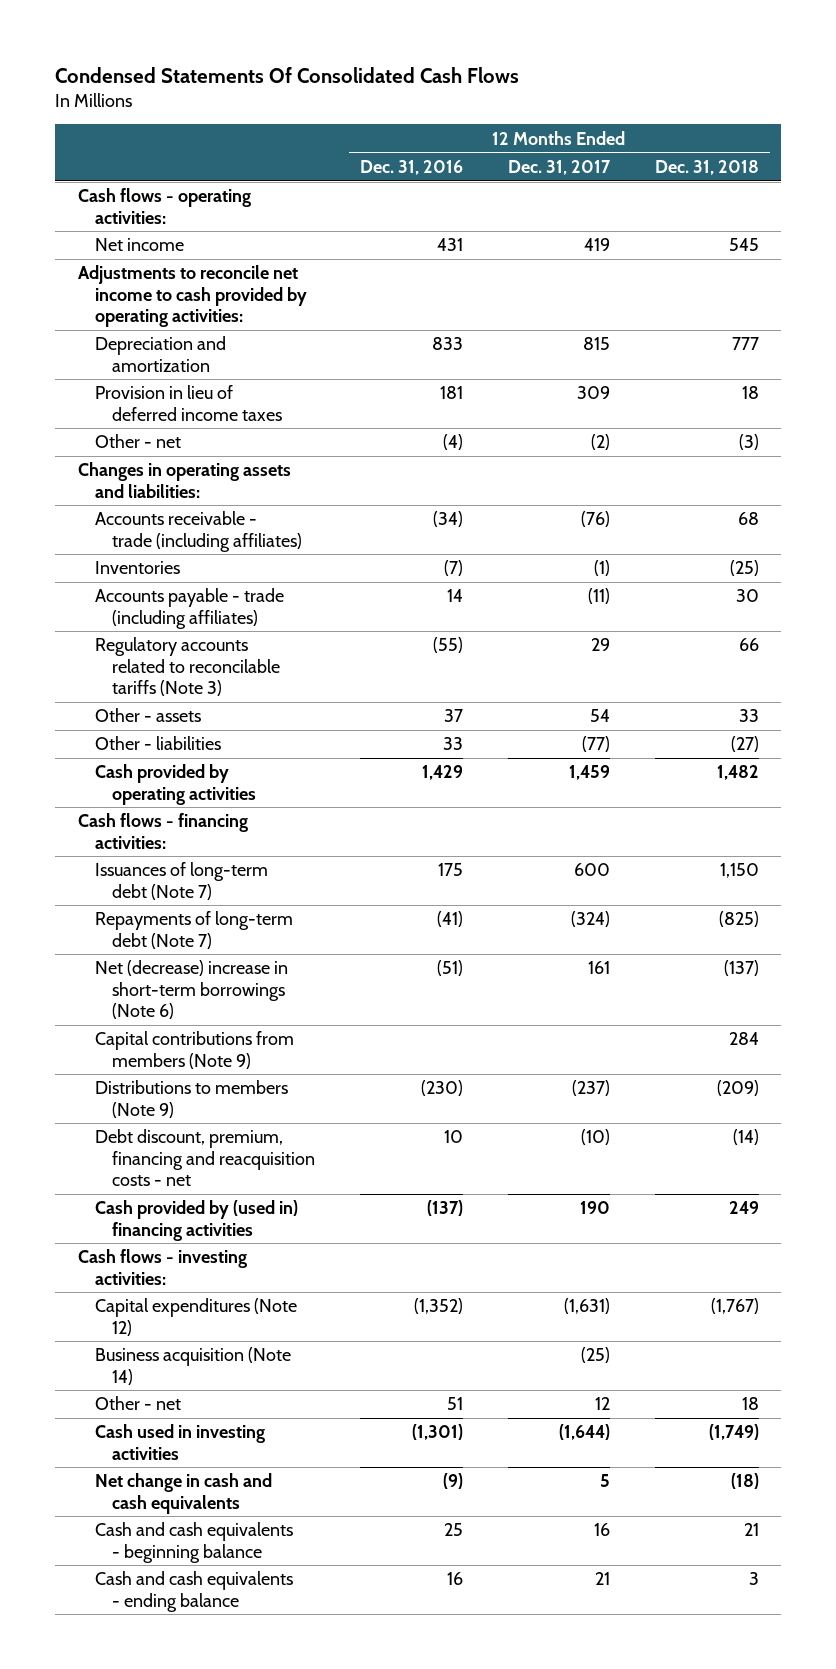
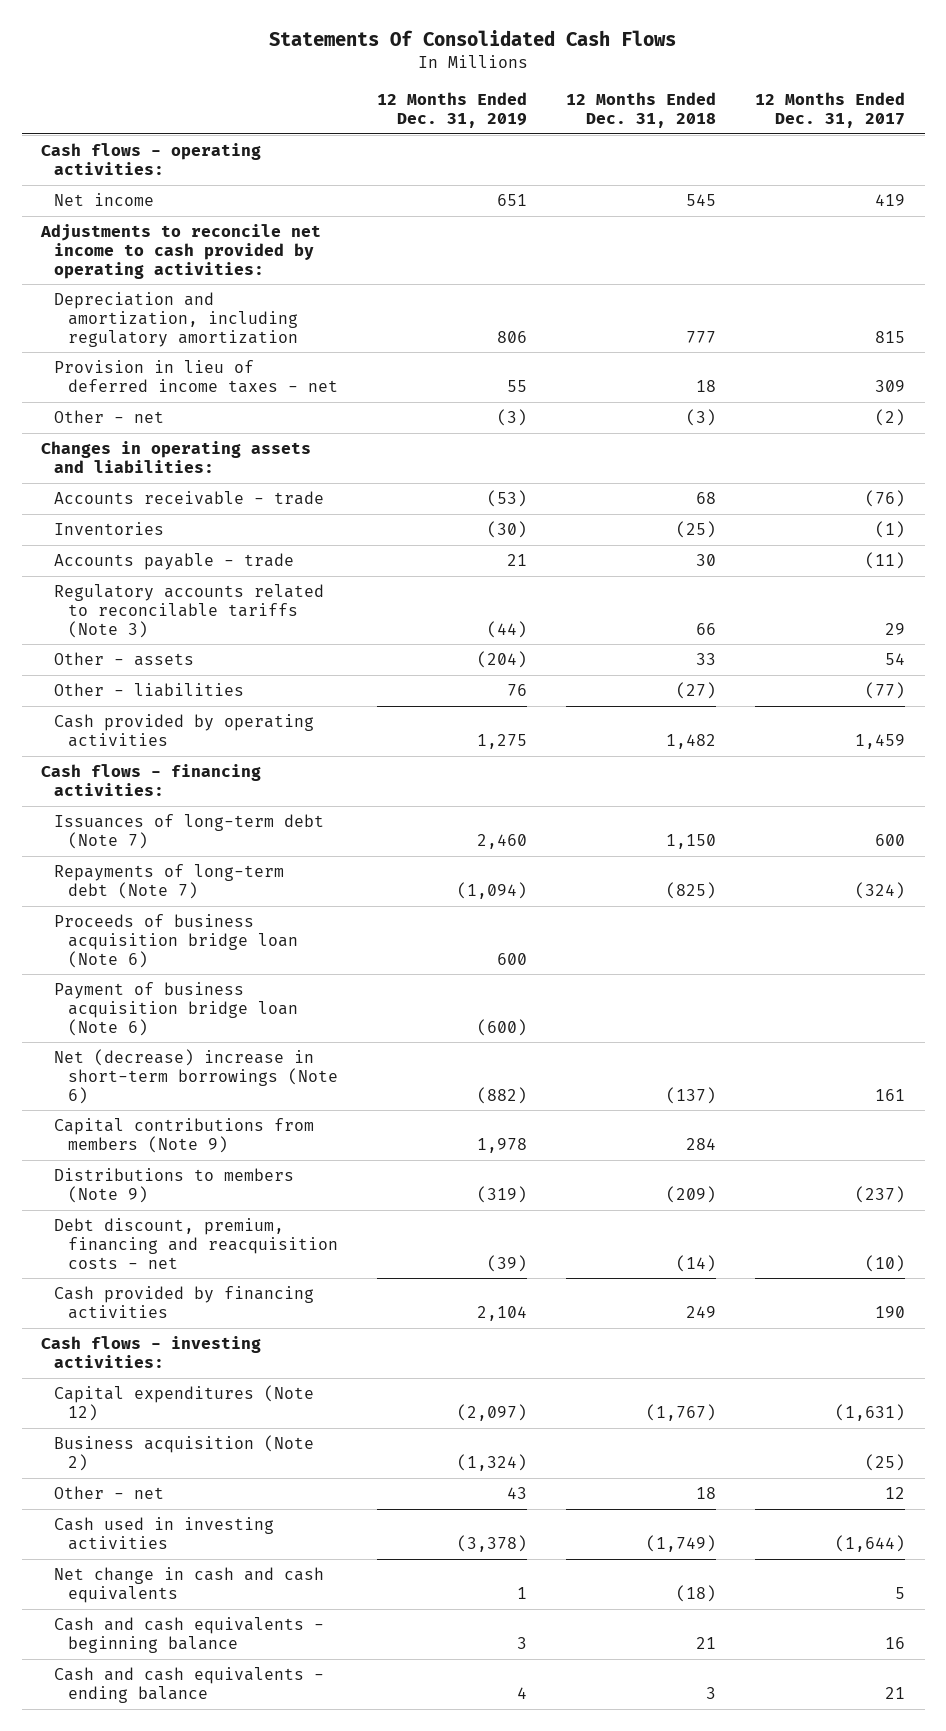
[55,66,520,83] Condensed Statements Of Consolidated Cash Flows -> [269,30,677,47] Statements Of Consolidated Cash Flows
[359,159,463,175] Dec. 31, 2016 -> none
none -> [376,92,527,129] 12 Months Ended Dec. 31, 2019
[94,336,226,372] Depreciation and amortization -> [54,292,298,347] Depreciation and amortization, including regulatory amortization
[94,385,282,421] Provision in lieu of deferred income taxes -> [54,360,338,393] Provision in lieu of deferred income taxes - net
[94,511,302,552] Accounts receivable - trade (including affiliates) -> [54,491,325,506] Accounts receivable - trade
[94,588,284,629] Accounts payable - trade (including affiliates) -> [54,553,295,571] Accounts payable - trade
none -> [54,914,298,968] Proceeds of business acquisition bridge loan (Note 6)
none -> [54,982,298,1036] Payment of business acquisition bridge loan (Note 6)
[94,1200,298,1241] Cash provided by (used in) financing activities -> [54,1286,315,1319] Cash provided by financing activities
[94,1347,291,1385] Business acquisition (Note 14) -> [54,1435,315,1471] Business acquisition (Note 2)

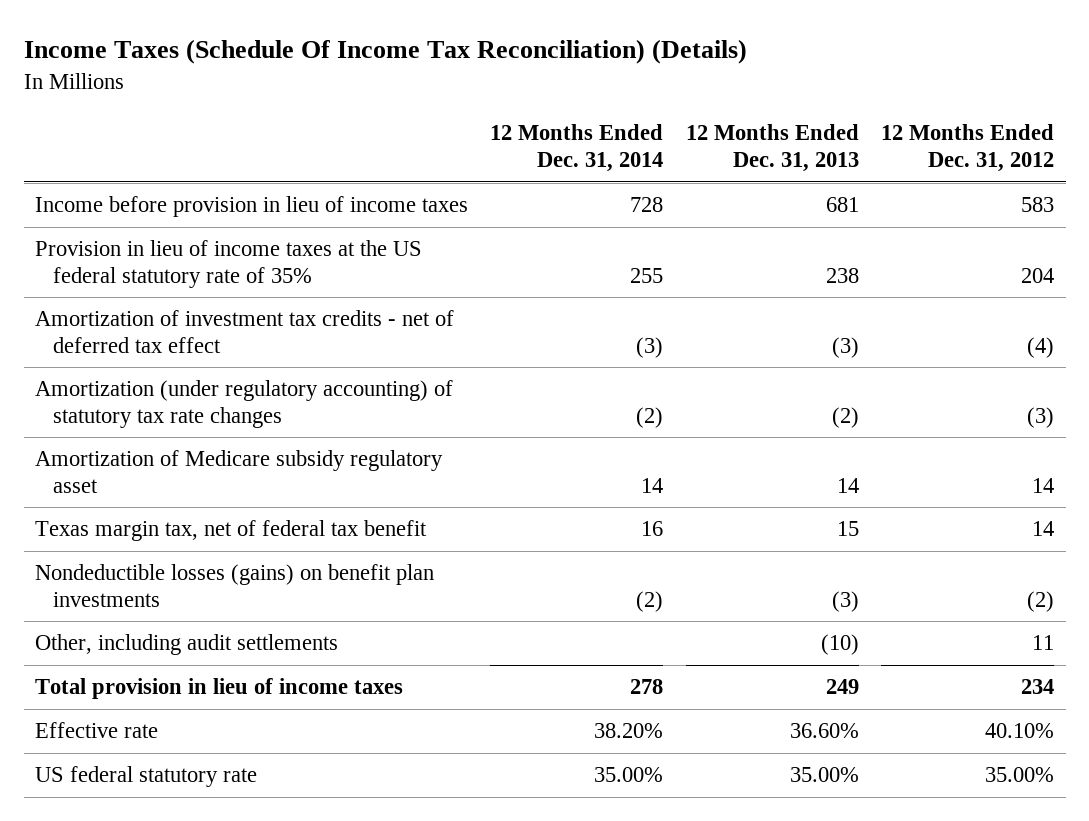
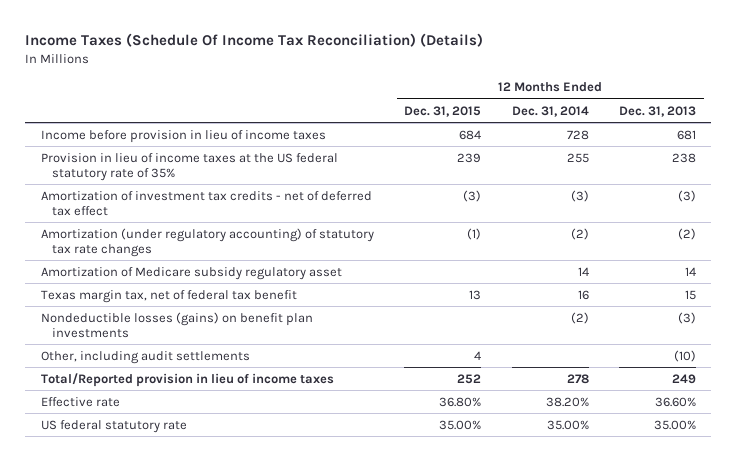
[881,124,1055,172] 12 Months Ended Dec. 31, 2012 -> none
none -> [404,105,482,117] Dec. 31, 2015
[34,678,403,700] Total provision in lieu of income taxes -> [40,372,334,387] Total/Reported provision in lieu of income taxes

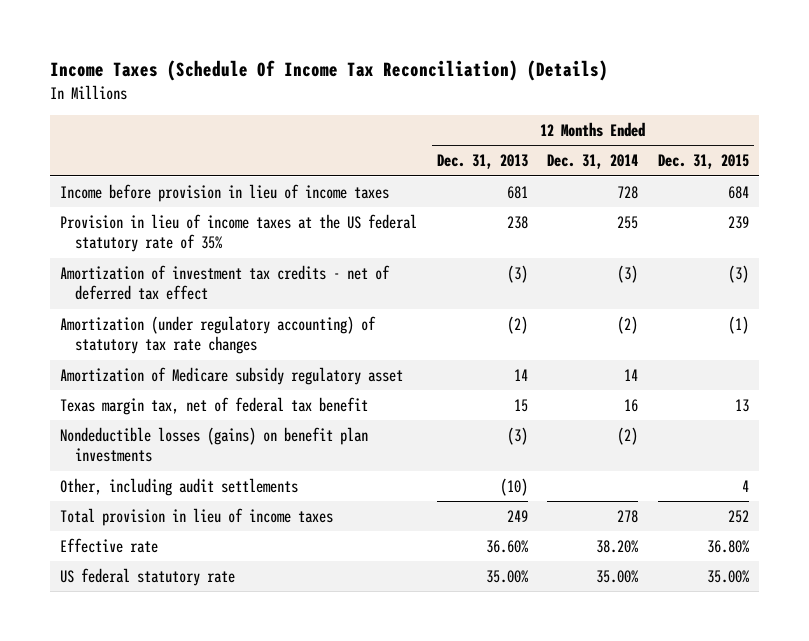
[40,372,334,387] Total/Reported provision in lieu of income taxes -> [59,507,333,526] Total provision in lieu of income taxes

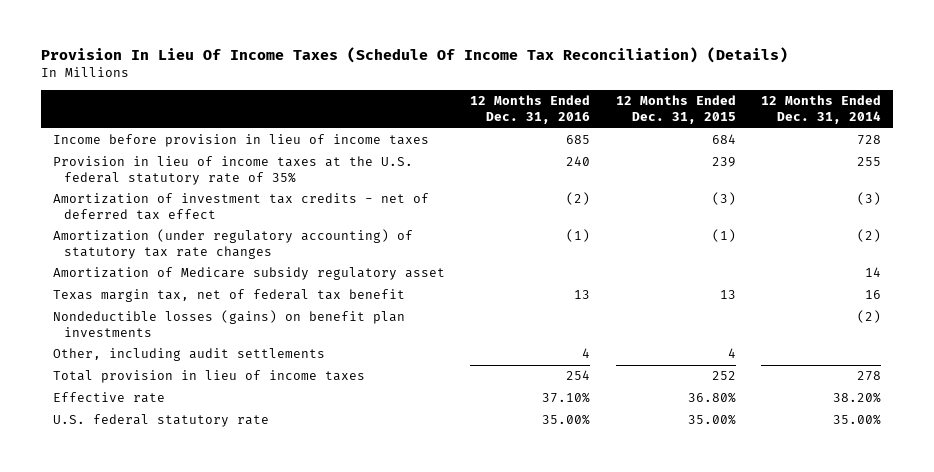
[50,59,609,81] Income Taxes (Schedule Of Income Tax Reconciliation) (Details) -> [40,47,788,64] Provision In Lieu Of Income Taxes (Schedule Of Income Tax Reconciliation) (Details)
[436,154,528,170] Dec. 31, 2013 -> none
none -> [470,95,591,125] 12 Months Ended Dec. 31, 2016
[59,213,417,253] Provision in lieu of income taxes at the US federal statutory rate of 35% -> [53,156,414,185] Provision in lieu of income taxes at the U.S. federal statutory rate of 35%
[59,567,235,586] US federal statutory rate -> [53,414,270,428] U.S. federal statutory rate

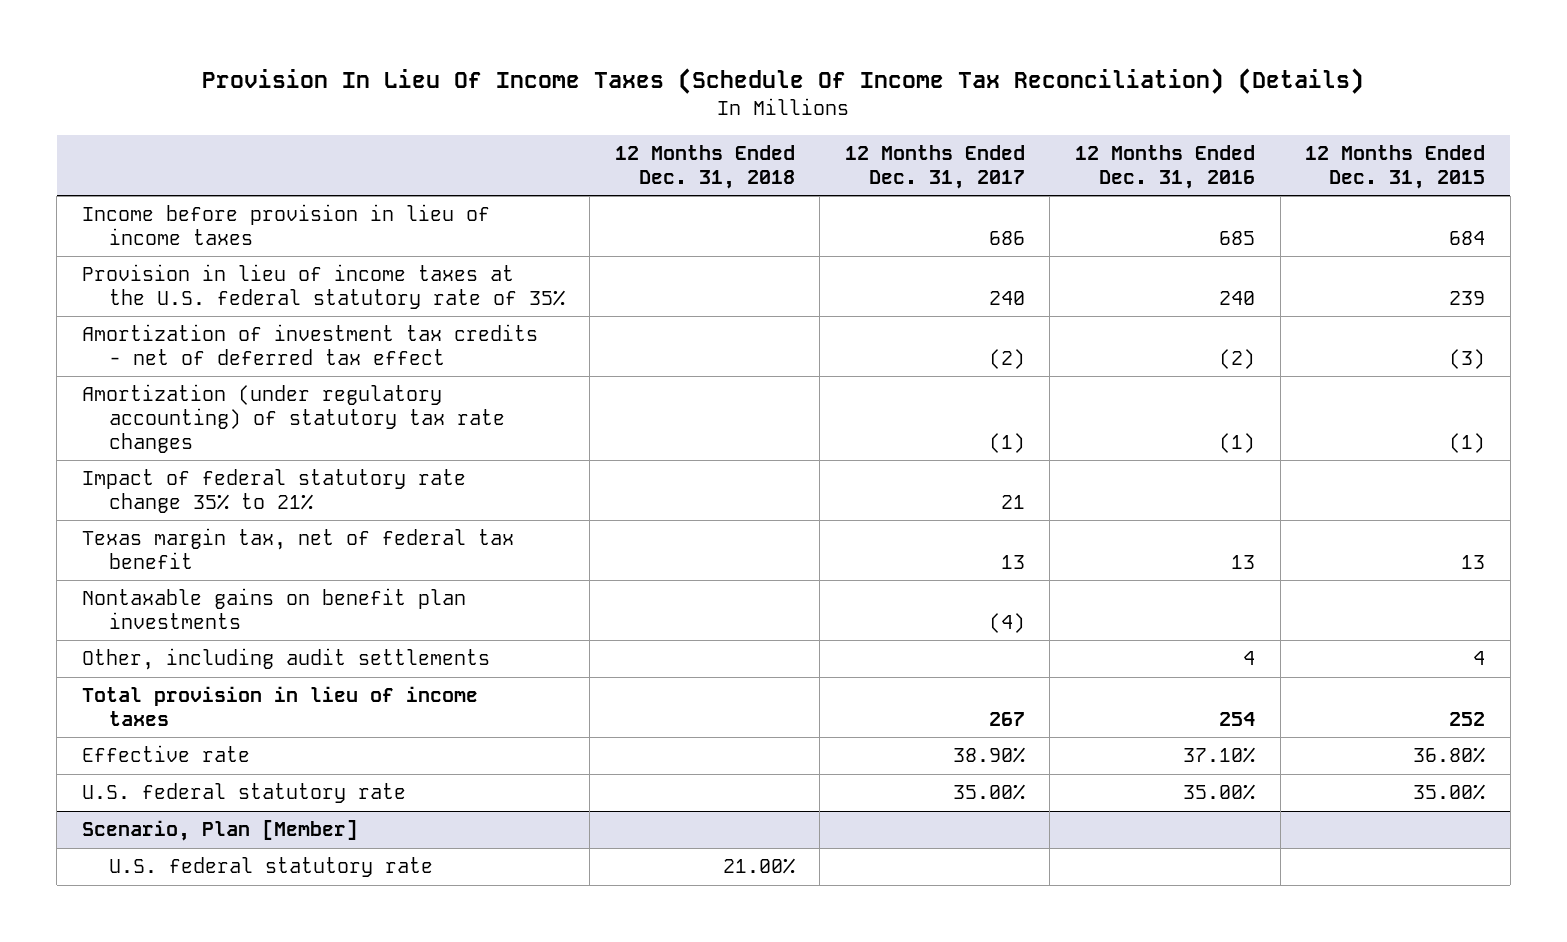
[760,95,881,125] 12 Months Ended Dec. 31, 2014 -> none
none -> [614,145,795,189] 12 Months Ended Dec. 31, 2018
none -> [844,145,1025,189] 12 Months Ended Dec. 31, 2017
[53,267,446,281] Amortization of Medicare subsidy regulatory asset -> none
none -> [81,469,466,514] Impact of federal statutory rate change 35% to 21%
[53,310,406,337] Nondeductible losses (gains) on benefit plan investments -> [81,588,466,630] Nontaxable gains on benefit plan investments
none -> [81,820,358,842] Scenario, Plan [Member]
none -> [108,857,433,878] U.S. federal statutory rate

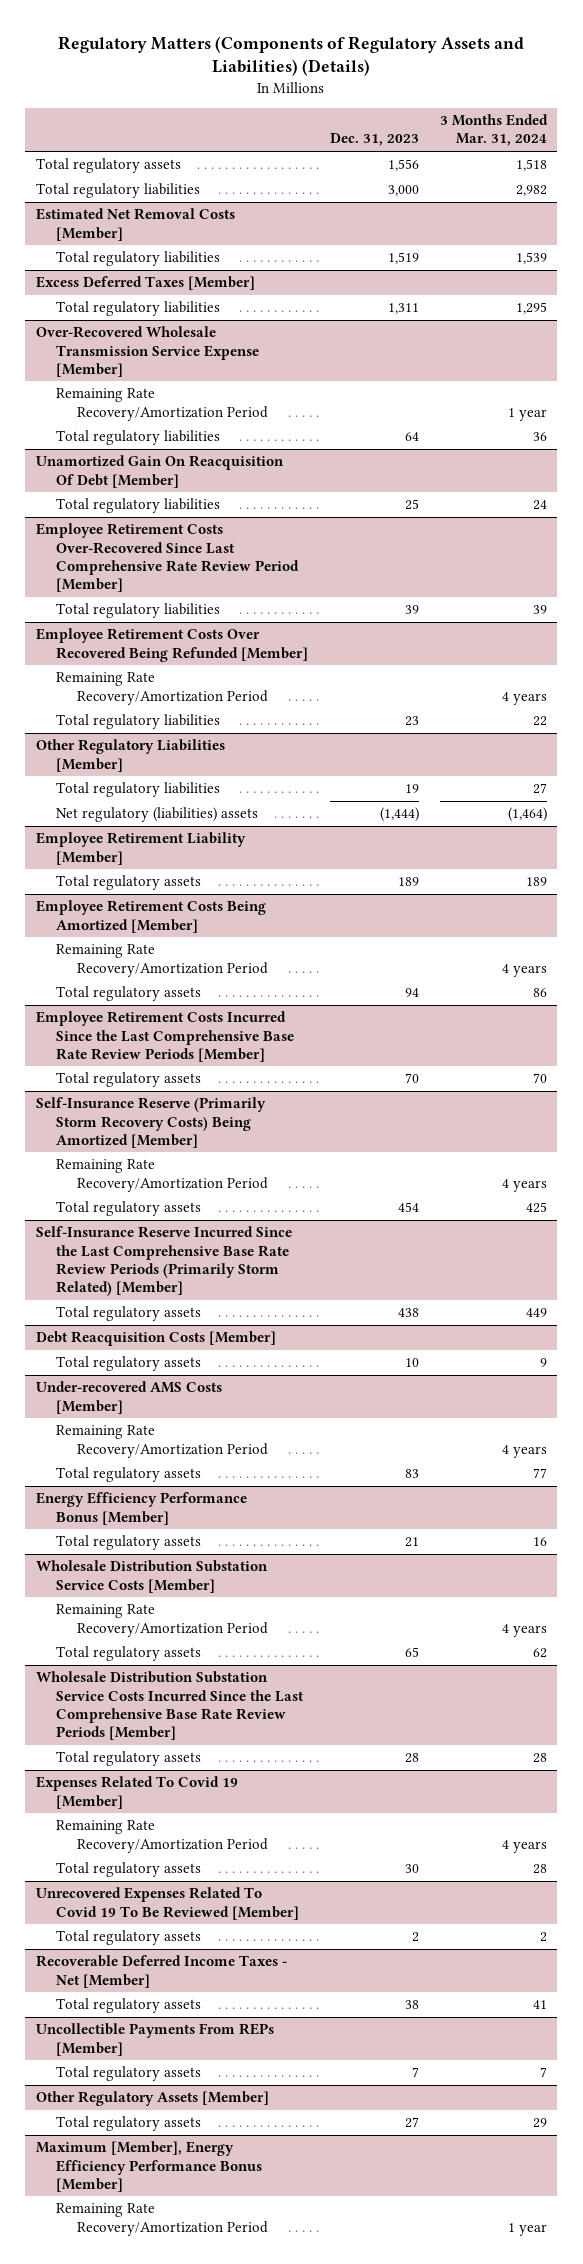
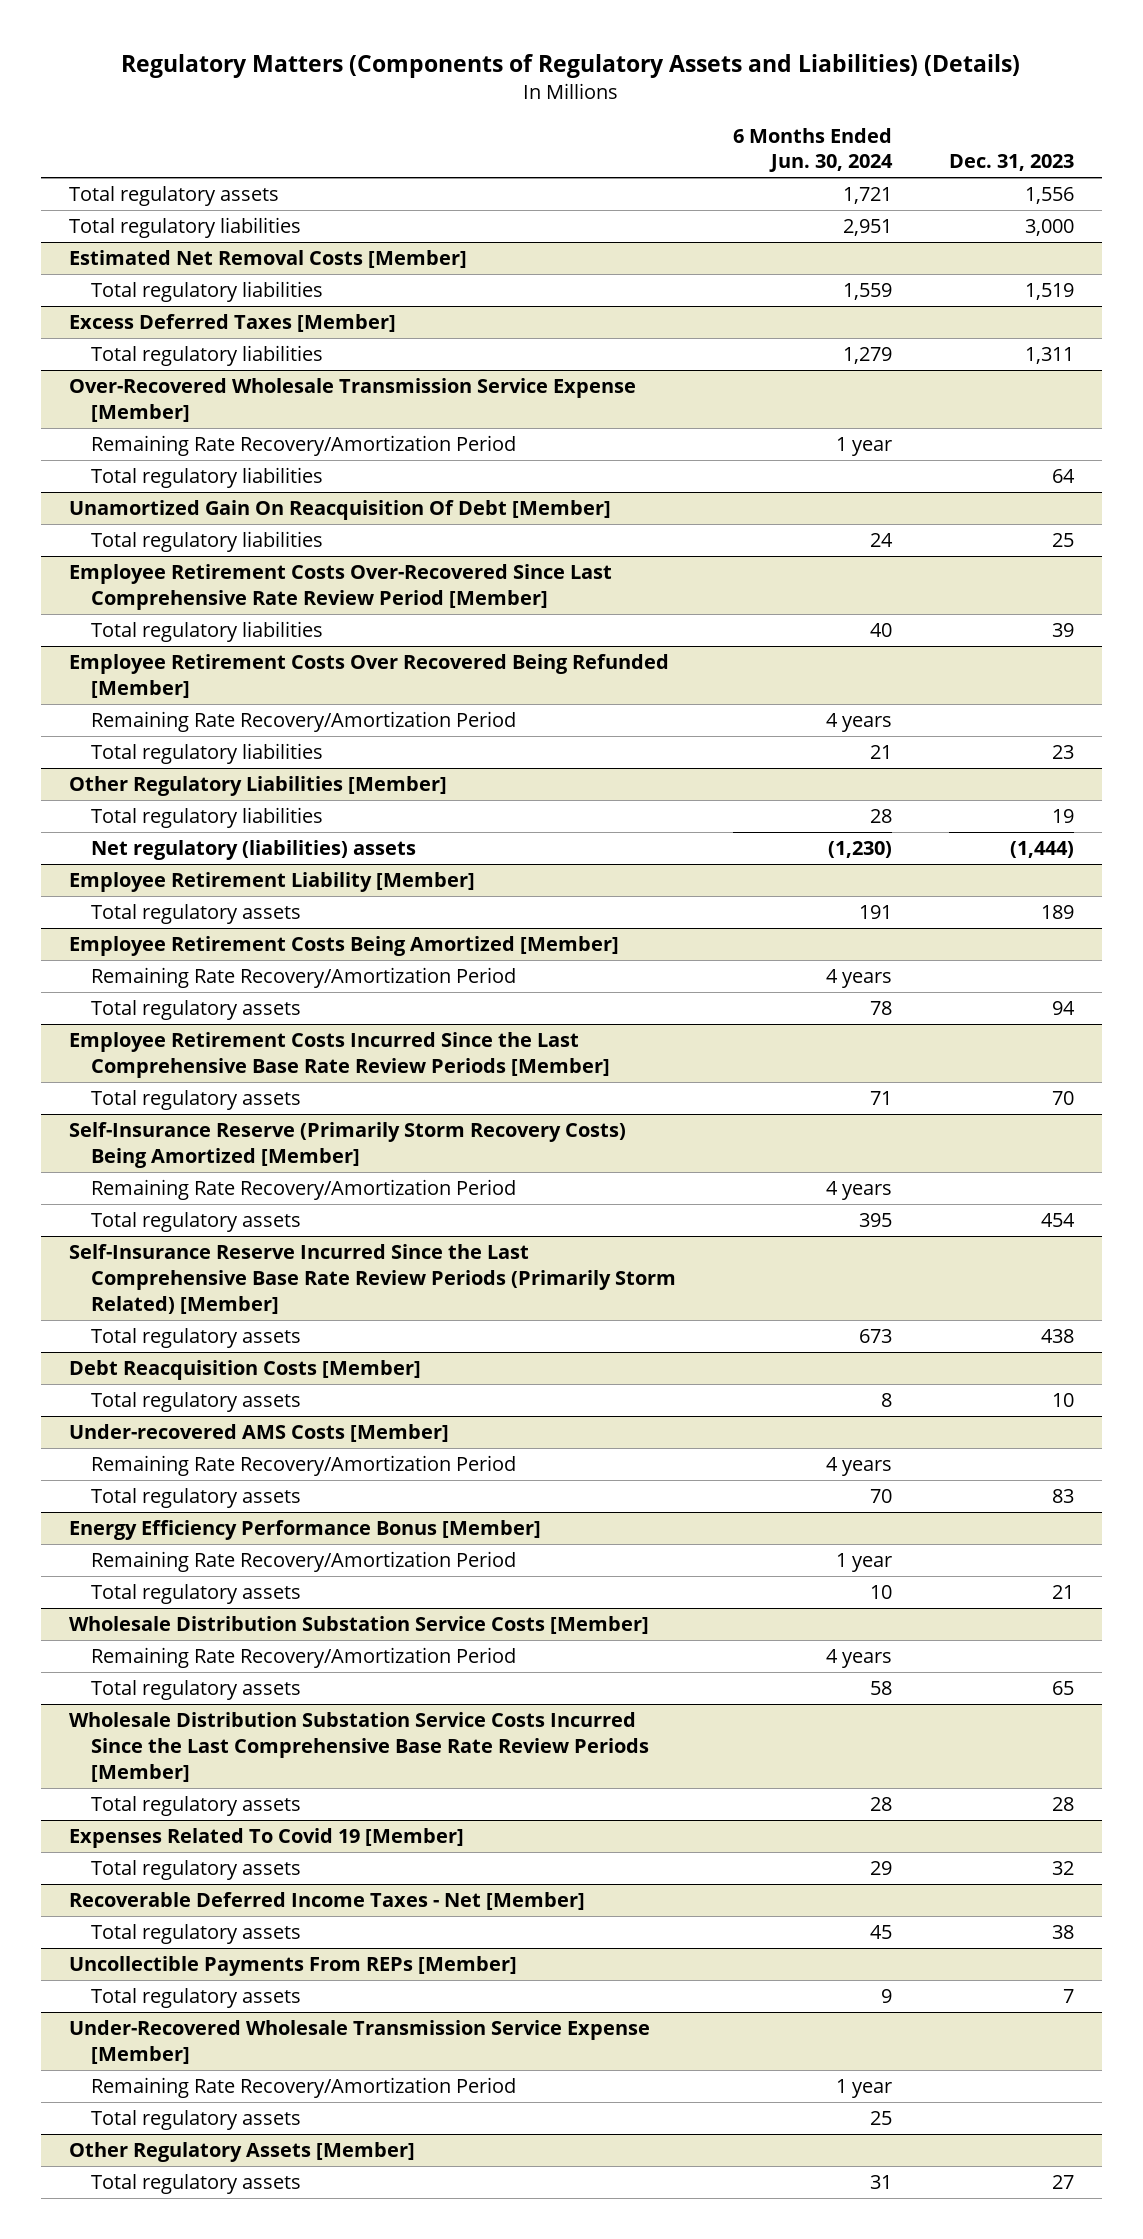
[439,114,548,147] 3 Months Ended Mar. 31, 2024 -> none
none -> [733,127,894,173] 6 Months Ended Jun. 30, 2024
none -> [91,1551,517,1573] Remaining Rate Recovery/Amortization Period
[56,1820,268,1853] Remaining Rate Recovery/Amortization Period -> none
[36,1887,300,1920] Unrecovered Expenses Related To Covid 19 To Be Reviewed [Member] -> none
[56,1930,202,1946] Total regulatory assets -> none
[404,1864,419,1874] 30 -> [1051,1861,1074,1876] 32
none -> [69,2020,651,2065] Under-Recovered Wholesale Transmission Service Expense [Member]
none -> [91,2077,517,2099] Remaining Rate Recovery/Amortization Period
none -> [91,2110,302,2131] Total regulatory assets
[36,2141,263,2192] Maximum [Member], Energy Efficiency Performance Bonus [Member] -> none
[56,2203,268,2236] Remaining Rate Recovery/Amortization Period -> none

